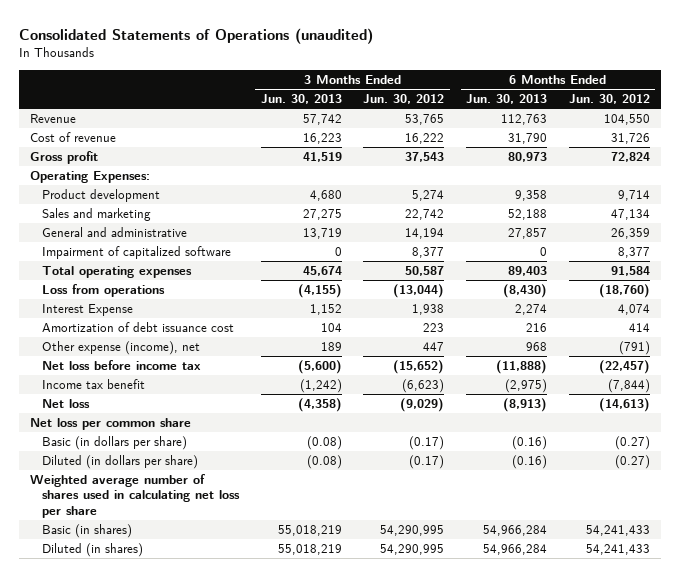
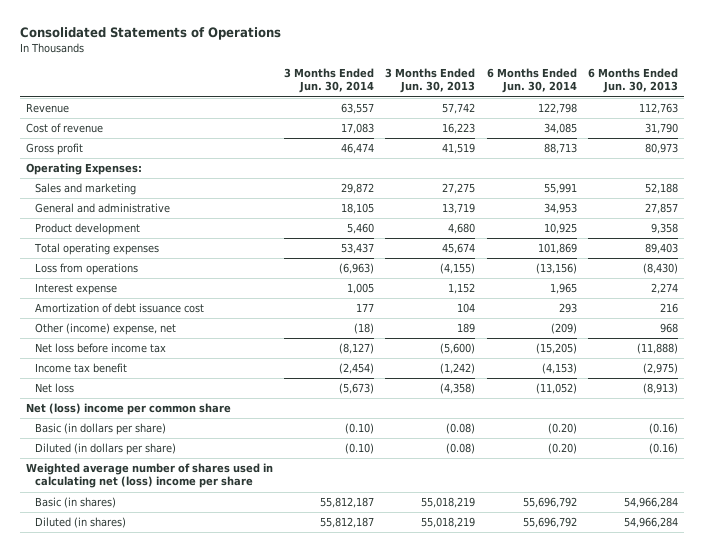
[19,27,374,44] Consolidated Statements of Operations (unaudited) -> [20,27,282,41] Consolidated Statements of Operations
[363,94,445,105] Jun. 30, 2012 -> none
[568,94,650,105] Jun. 30, 2012 -> none
none -> [284,68,375,94] 3 Months Ended Jun. 30, 2014
none -> [486,68,577,94] 6 Months Ended Jun. 30, 2014
[42,246,232,260] Impairment of capitalized software -> none
[42,189,161,203] Product development -> [34,223,140,236] Product development
[42,304,134,317] Interest Expense -> [34,283,117,296] Interest expense
[42,341,201,356] Other expense (income), net -> [34,323,176,336] Other (income) expense, net
[30,418,192,431] Net loss per common share -> [25,403,231,416] Net (loss) income per common share
[30,474,241,518] Weighted average number of shares used in calculating net loss per share -> [25,463,273,489] Weighted average number of shares used in calculating net (loss) income per share

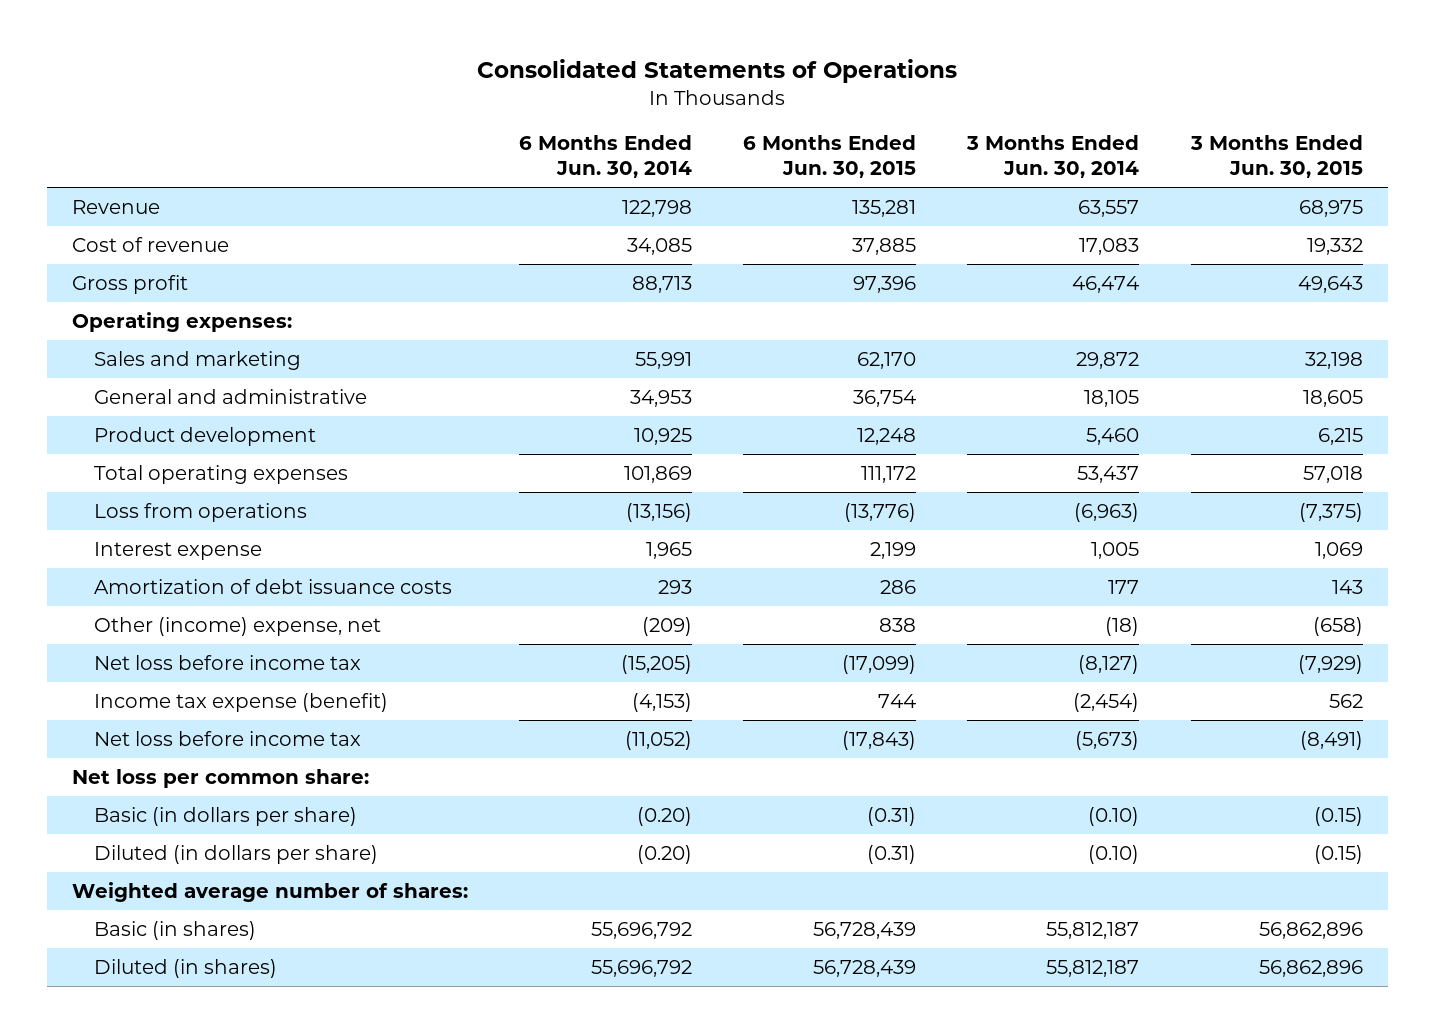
[385,68,476,94] 3 Months Ended Jun. 30, 2013 -> none
[587,68,678,94] 6 Months Ended Jun. 30, 2013 -> none
none -> [743,135,917,179] 6 Months Ended Jun. 30, 2015
none -> [1189,135,1363,179] 3 Months Ended Jun. 30, 2015
[25,163,142,176] Operating Expenses: -> [72,311,293,332] Operating expenses:
[34,303,204,314] Amortization of debt issuance cost -> [93,578,452,594] Amortization of debt issuance costs
[34,363,127,374] Income tax benefit -> [93,692,388,712] Income tax expense (benefit)
[34,383,74,394] Net loss -> [93,730,361,746] Net loss before income tax
[25,403,231,416] Net (loss) income per common share -> [72,768,370,788] Net loss per common share:
[25,463,273,489] Weighted average number of shares used in calculating net (loss) income per share -> [72,881,469,902] Weighted average number of shares:

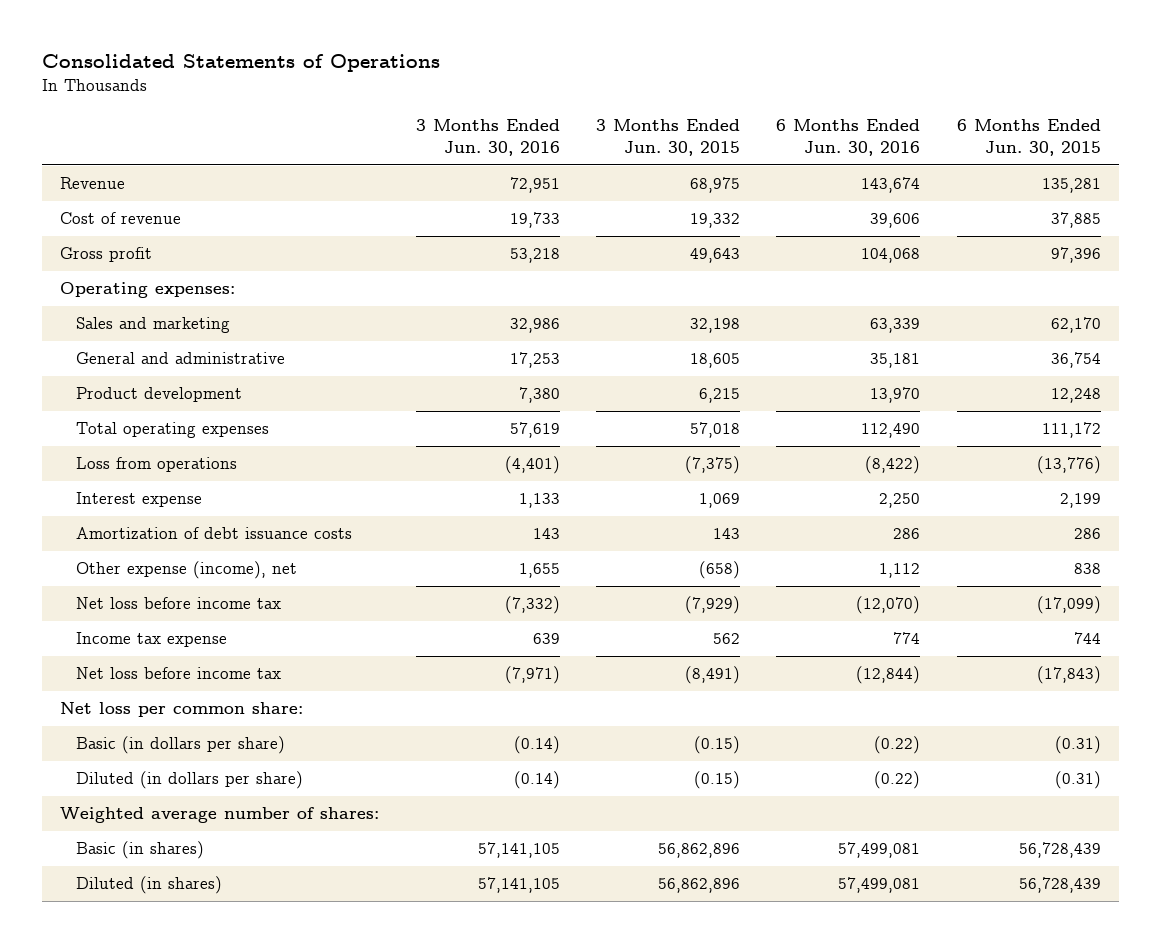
[519,135,693,179] 6 Months Ended Jun. 30, 2014 -> none
[966,135,1140,179] 3 Months Ended Jun. 30, 2014 -> none
none -> [415,119,560,157] 3 Months Ended Jun. 30, 2016
none -> [776,119,921,157] 6 Months Ended Jun. 30, 2016
[93,616,381,636] Other (income) expense, net -> [75,561,297,580] Other expense (income), net
[93,692,388,712] Income tax expense (benefit) -> [75,632,227,648] Income tax expense

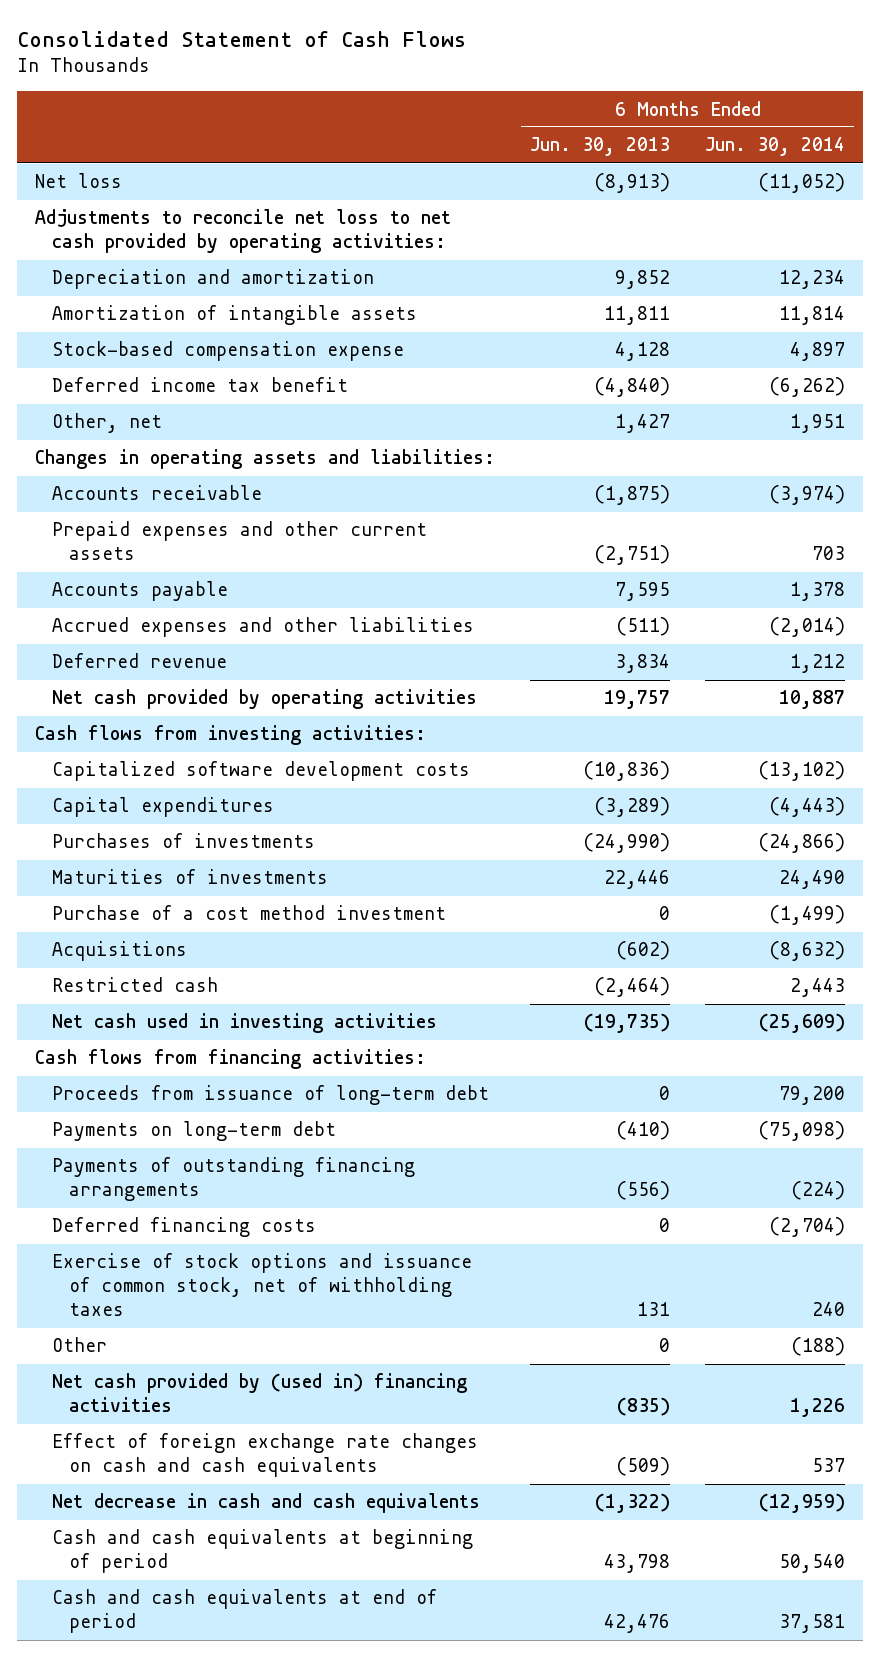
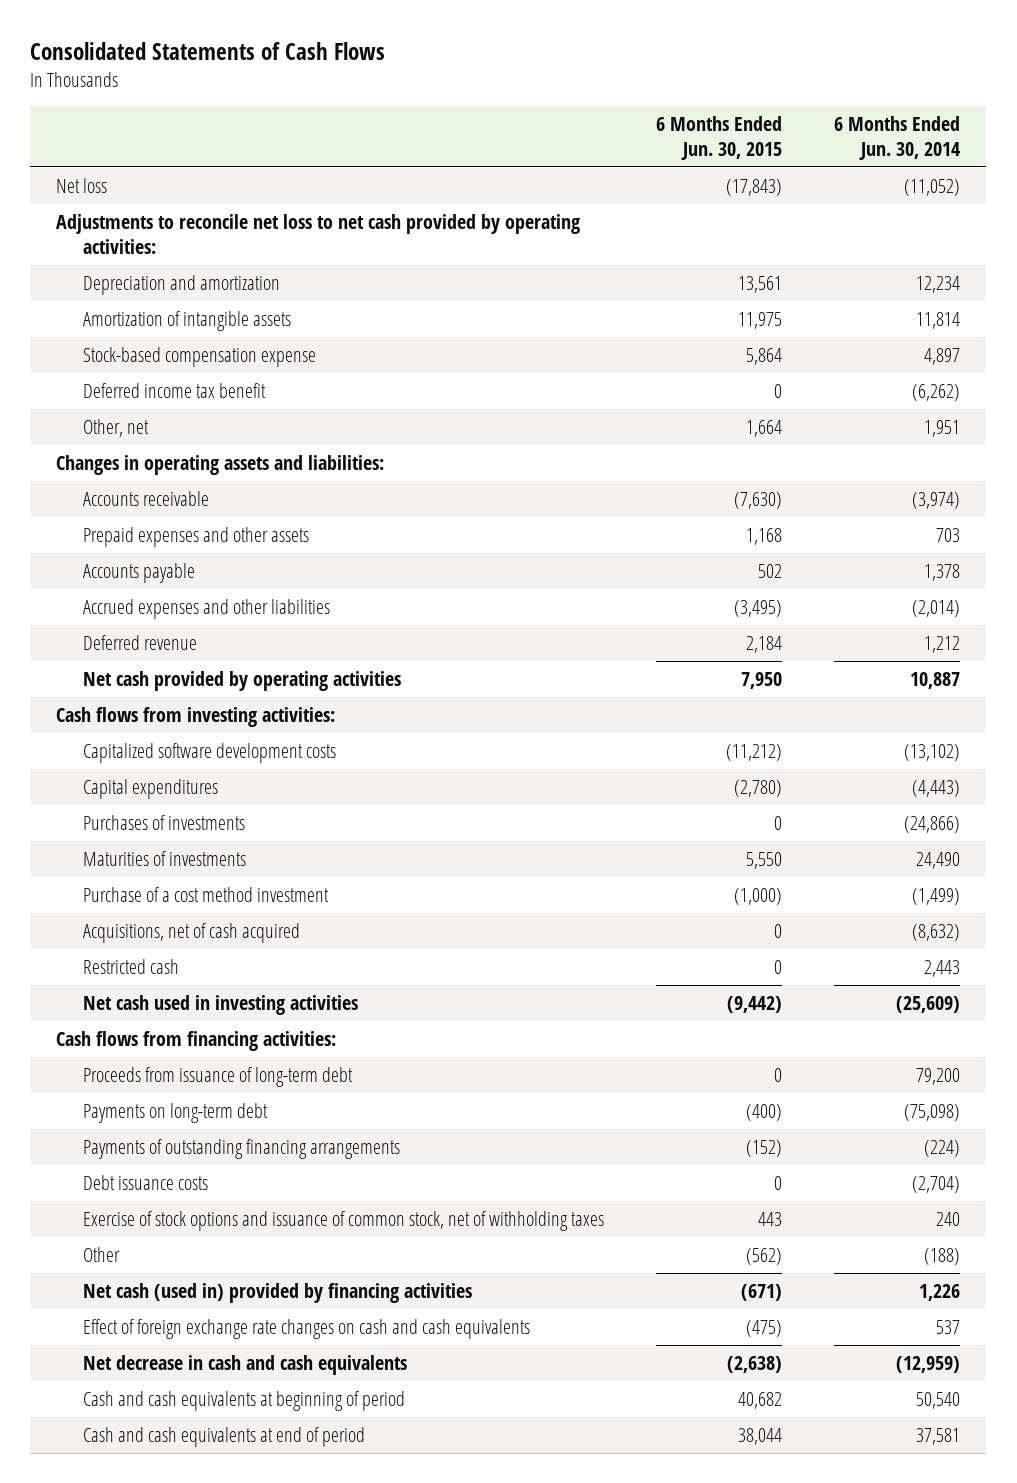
[17,30,467,47] Consolidated Statement of Cash Flows -> [30,42,386,61] Consolidated Statements of Cash Flows
[530,137,671,157] Jun. 30, 2013 -> none
none -> [656,115,783,161] 6 Months Ended Jun. 30, 2015
[51,521,427,561] Prepaid expenses and other current assets -> [83,526,310,547] Prepaid expenses and other assets
[51,941,187,962] Acquisitions -> [83,922,301,943] Acquisitions, net of cash acquired
[51,1217,316,1238] Deferred financing costs -> [83,1174,209,1190] Debt issuance costs
[51,1373,467,1413] Net cash provided by (used in) financing activities -> [83,1282,473,1303] Net cash (used in) provided by financing activities

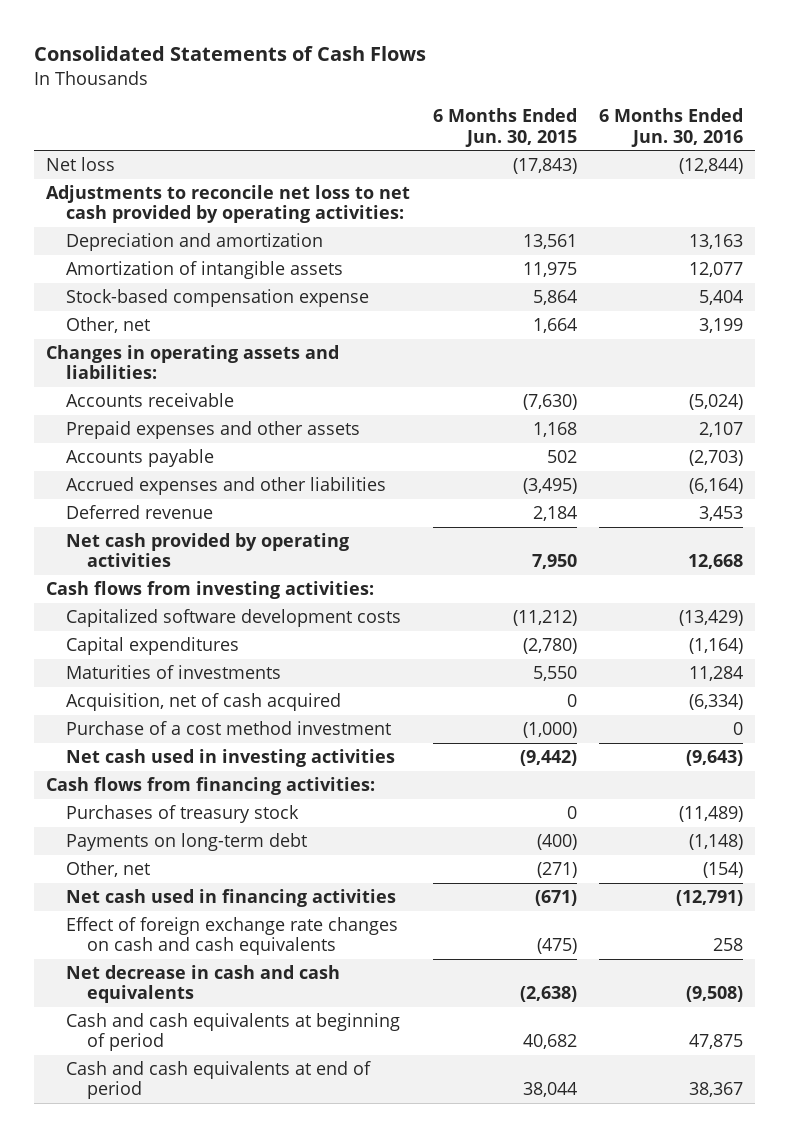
[834,115,961,161] 6 Months Ended Jun. 30, 2014 -> none
none -> [599,108,744,147] 6 Months Ended Jun. 30, 2016
[83,382,267,398] Deferred income tax benefit -> none
[83,814,246,830] Purchases of investments -> none
none -> [66,693,342,712] Acquisition, net of cash acquired
[83,922,301,943] Acquisitions, net of cash acquired -> none
[83,958,180,974] Restricted cash -> none
[83,1066,354,1087] Proceeds from issuance of long-term debt -> none
none -> [66,805,300,824] Purchases of treasury stock
[83,1138,401,1159] Payments of outstanding financing arrangements -> none
[83,1174,209,1190] Debt issuance costs -> none
[83,1210,605,1231] Exercise of stock options and issuance of common stock, net of withholding taxes -> none
[83,1246,121,1262] Other -> [66,861,151,878] Other, net
[746,1247,783,1265] (562) -> [536,862,577,879] (271)
[83,1282,473,1303] Net cash (used in) provided by financing activities -> [66,889,397,908] Net cash used in financing activities

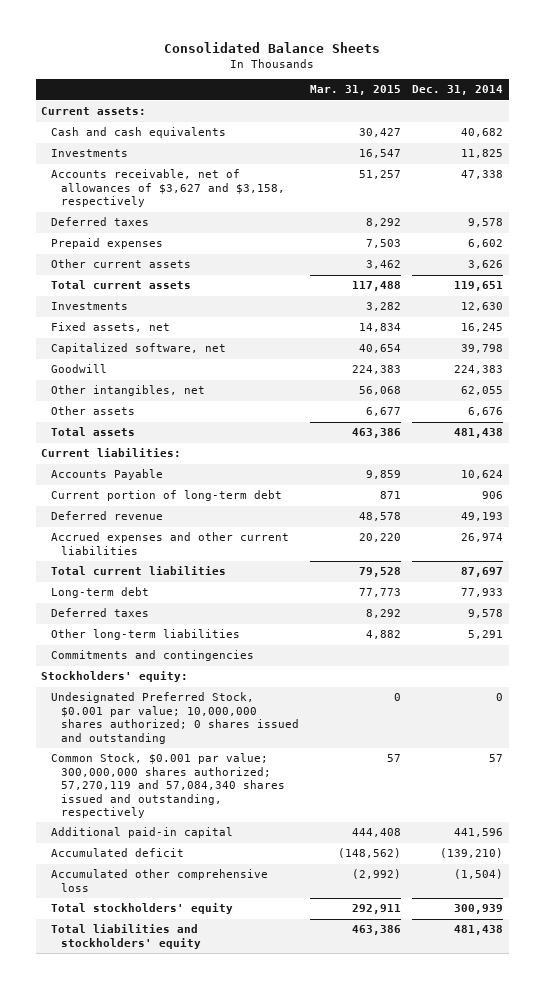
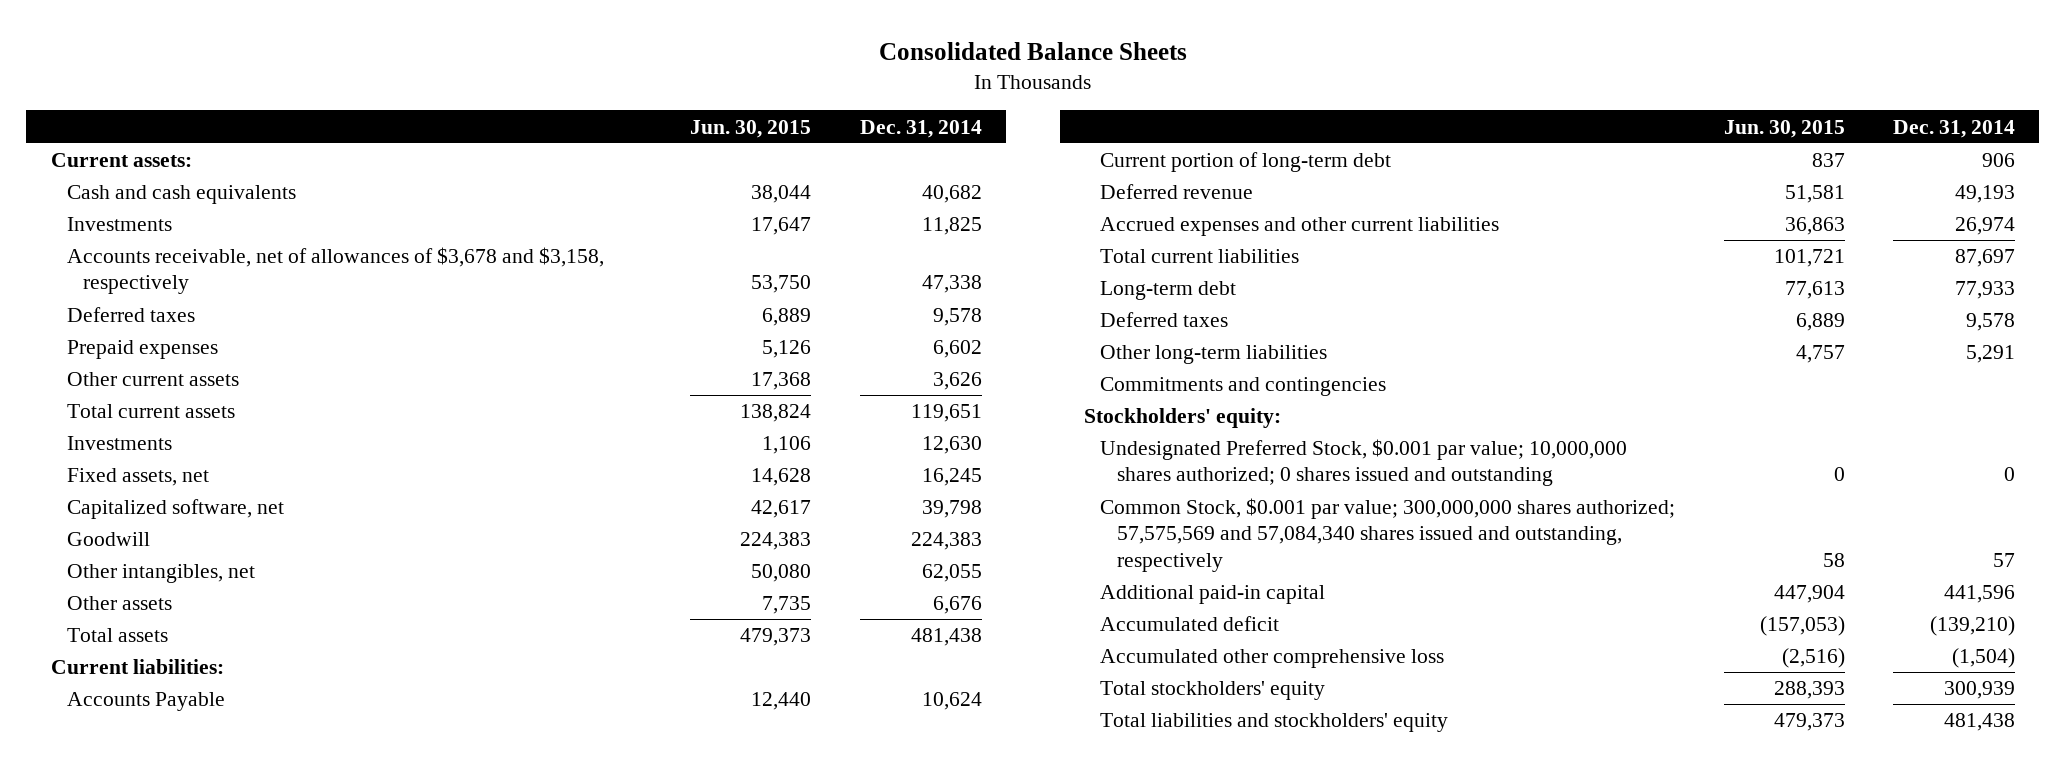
[309,85,401,96] Mar. 31, 2015 -> none
none -> [690,119,812,138] Jun. 30, 2015
[51,169,285,208] Accounts receivable, net of allowances of $3,627 and $3,158, respectively -> [66,247,604,295] Accounts receivable, net of allowances of $3,678 and $3,158, respectively
[51,753,285,819] Common Stock, $0.001 par value; 300,000,000 shares authorized; 57,270,119 and 57,084,340 shares issued and outstanding, respectively -> [1100,498,1676,572] Common Stock, $0.001 par value; 300,000,000 shares authorized; 57,575,569 and 57,084,340 shares issued and outstanding, respectively

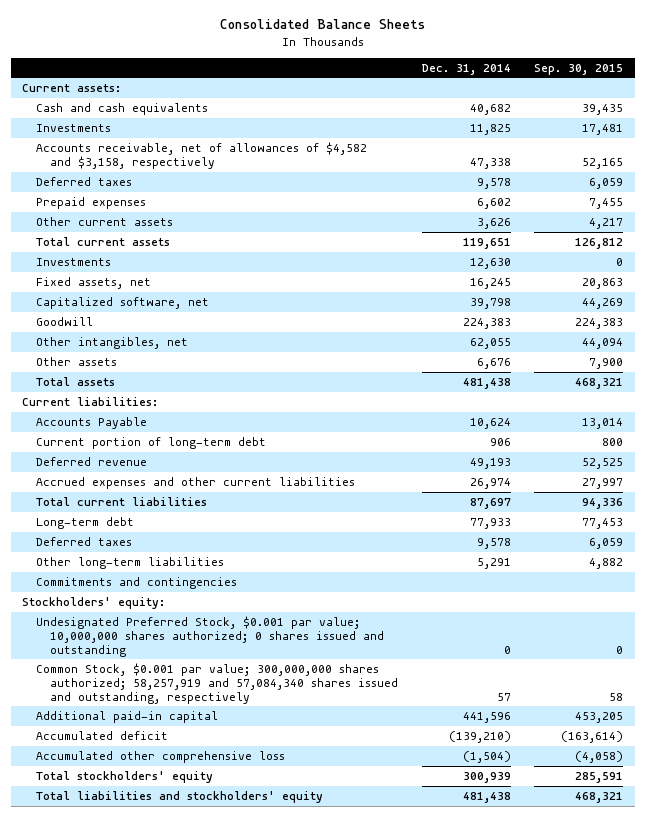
[690,119,812,138] Jun. 30, 2015 -> none
none -> [534,63,624,75] Sep. 30, 2015
[66,247,604,295] Accounts receivable, net of allowances of $3,678 and $3,158, respectively -> [36,141,368,169] Accounts receivable, net of allowances of $4,582 and $3,158, respectively
[1100,498,1676,572] Common Stock, $0.001 par value; 300,000,000 shares authorized; 57,575,569 and 57,084,340 shares issued and outstanding, respectively -> [36,662,399,704] Common Stock, $0.001 par value; 300,000,000 shares authorized; 58,257,919 and 57,084,340 shares issued and outstanding, respectively

